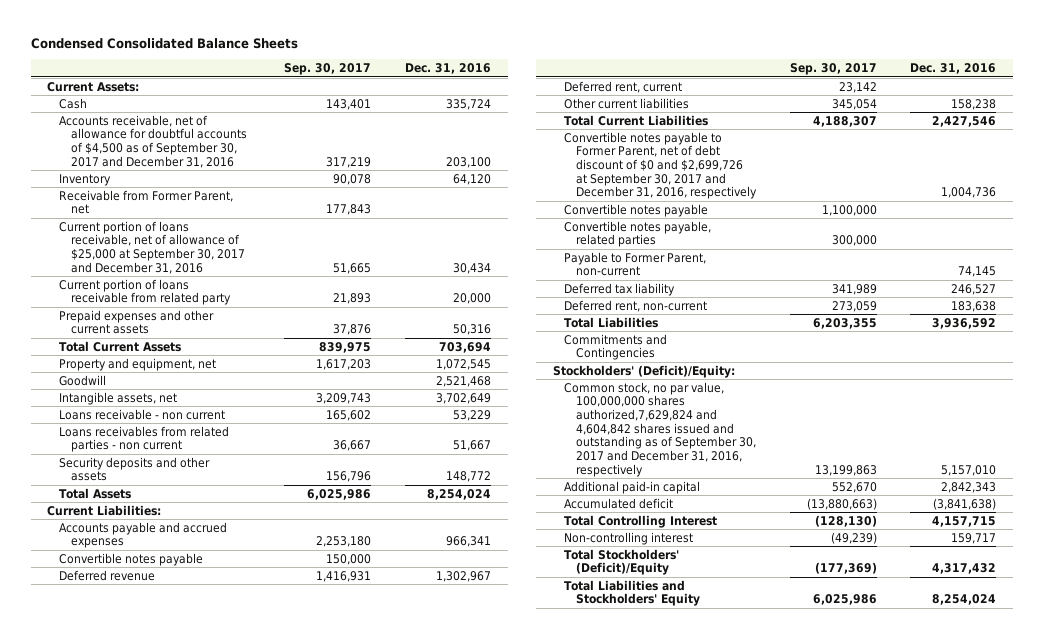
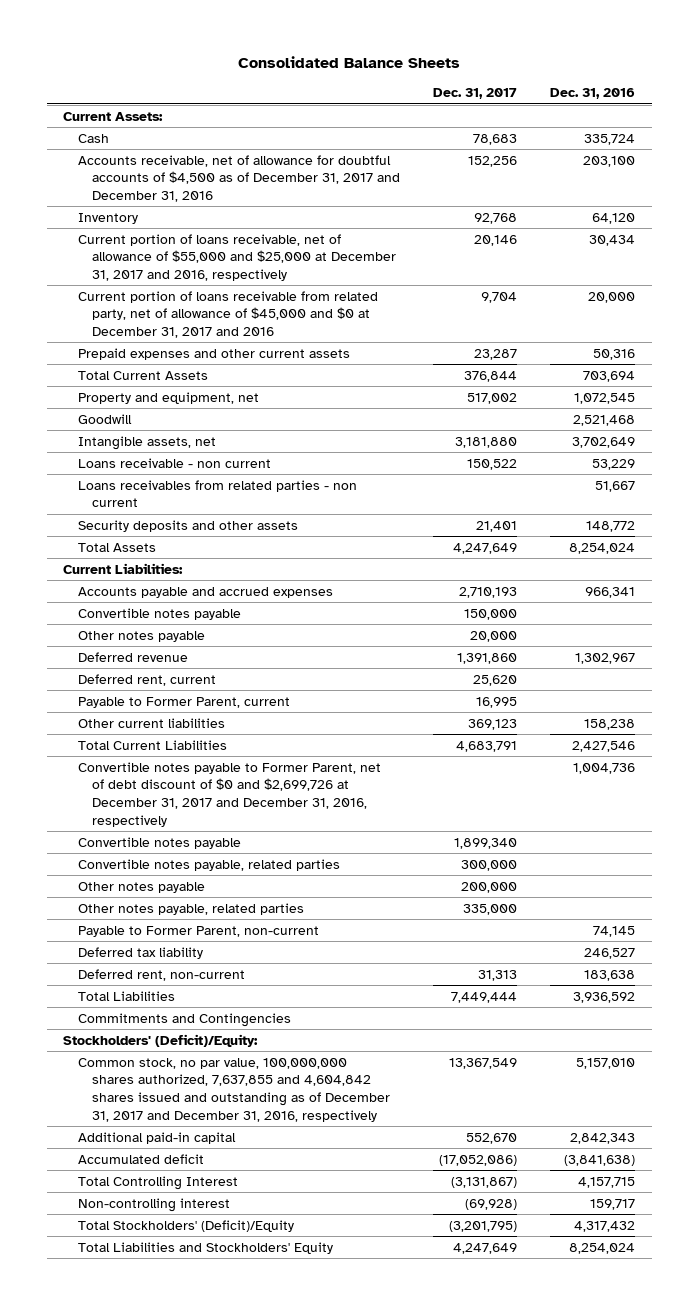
[30,38,298,50] Condensed Consolidated Balance Sheets -> [238,56,461,69] Consolidated Balance Sheets
[284,63,372,76] Sep. 30, 2017 -> none
none -> [433,88,518,100] Dec. 31, 2017
[59,114,247,168] Accounts receivable, net of allowance for doubtful accounts of $4,500 as of September 30, 2017 and December 31, 2016 -> [77,154,401,203] Accounts receivable, net of allowance for doubtful accounts of $4,500 as of December 31, 2017 and December 31, 2016
[59,189,234,215] Receivable from Former Parent, net -> none
[59,220,245,274] Current portion of loans receivable, net of allowance of $25,000 at September 30, 2017 and December 31, 2016 -> [77,233,397,282] Current portion of loans receivable, net of allowance of $55,000 and $25,000 at December 31, 2017 and 2016, respectively
[59,278,231,306] Current portion of loans receivable from related party -> [77,290,378,339] Current portion of loans receivable from related party, net of allowance of $45,000 and $0 at December 31, 2017 and 2016
none -> [77,630,205,642] Other notes payable
none -> [77,696,290,708] Payable to Former Parent, current
[564,131,758,200] Convertible notes payable to Former Parent, net of debt discount of $0 and $2,699,726 at September 30, 2017 and December 31, 2016, respectively -> [77,761,381,827] Convertible notes payable to Former Parent, net of debt discount of $0 and $2,699,726 at December 31, 2017 and December 31, 2016, respectively
none -> [77,881,205,893] Other notes payable
none -> [77,902,304,915] Other notes payable, related parties
[564,381,757,477] Common stock, no par value, 100,000,000 shares authorized,7,629,824 and 4,604,842 shares issued and outstanding as of September 30, 2017 and December 31, 2016, respectively -> [77,1057,391,1122] Common stock, no par value, 100,000,000 shares authorized, 7,637,855 and 4,604,842 shares issued and outstanding as of December 31, 2017 and December 31, 2016, respectively

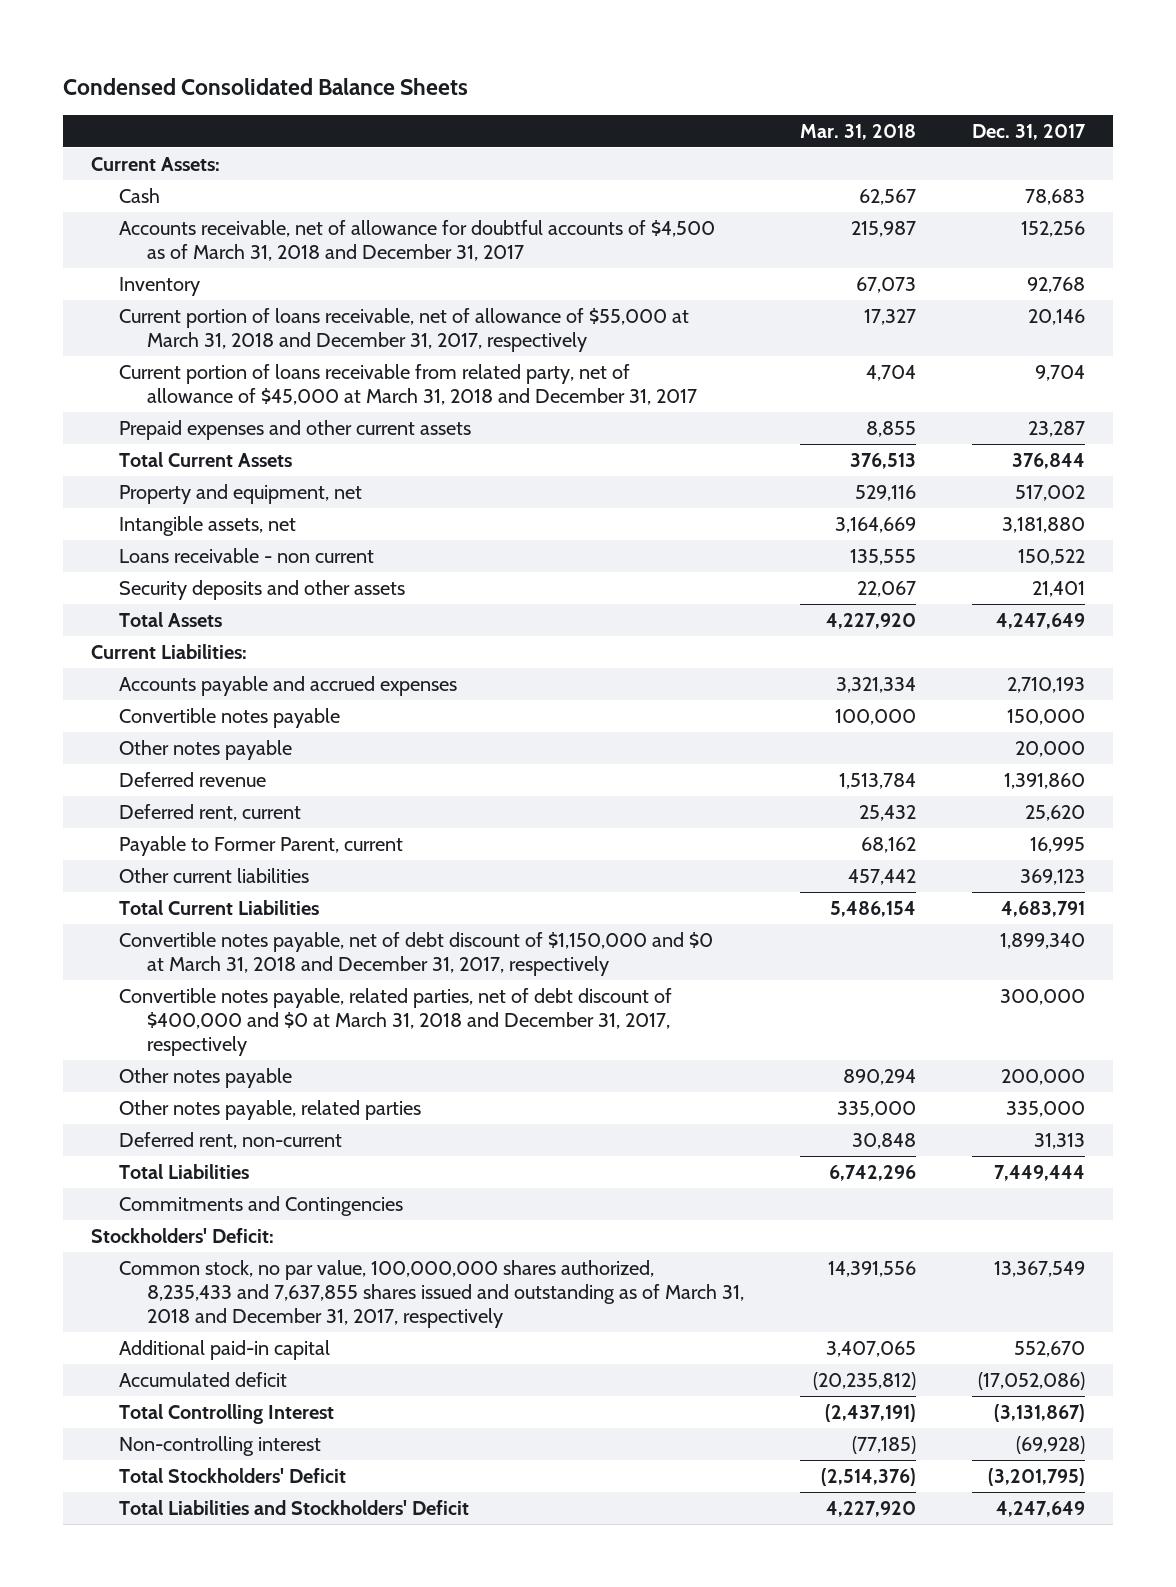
[238,56,461,69] Consolidated Balance Sheets -> [63,77,469,95] Condensed Consolidated Balance Sheets
[550,88,636,100] Dec. 31, 2016 -> none
none -> [800,123,917,140] Mar. 31, 2018
[77,154,401,203] Accounts receivable, net of allowance for doubtful accounts of $4,500 as of December 31, 2017 and December 31, 2016 -> [119,220,716,261] Accounts receivable, net of allowance for doubtful accounts of $4,500 as of March 31, 2018 and December 31, 2017
[77,233,397,282] Current portion of loans receivable, net of allowance of $55,000 and $25,000 at December 31, 2017 and 2016, respectively -> [119,308,690,352] Current portion of loans receivable, net of allowance of $55,000 at March 31, 2018 and December 31, 2017, respectively
[77,290,378,339] Current portion of loans receivable from related party, net of allowance of $45,000 and $0 at December 31, 2017 and 2016 -> [119,364,698,405] Current portion of loans receivable from related party, net of allowance of $45,000 at March 31, 2018 and December 31, 2017
[77,413,132,424] Goodwill -> none
[77,479,357,508] Loans receivables from related parties - non current -> none
[77,761,381,827] Convertible notes payable to Former Parent, net of debt discount of $0 and $2,699,726 at December 31, 2017 and December 31, 2016, respectively -> none
[77,836,241,849] Convertible notes payable -> [119,932,714,976] Convertible notes payable, net of debt discount of $1,150,000 and $0 at March 31, 2018 and December 31, 2017, respectively
[77,858,340,871] Convertible notes payable, related parties -> [119,988,673,1056] Convertible notes payable, related parties, net of debt discount of $400,000 and $0 at March 31, 2018 and December 31, 2017, respectively
[77,925,319,937] Payable to Former Parent, non-current -> none
[77,946,203,959] Deferred tax liability -> none
[63,1033,259,1047] Stockholders' (Deficit)/Equity: -> [91,1228,275,1244] Stockholders' Deficit:
[77,1057,391,1122] Common stock, no par value, 100,000,000 shares authorized, 7,637,855 and 4,604,842 shares issued and outstanding as of December 31, 2017 and December 31, 2016, respectively -> [119,1260,745,1328] Common stock, no par value, 100,000,000 shares authorized, 8,235,433 and 7,637,855 shares issued and outstanding as of March 31, 2018 and December 31, 2017, respectively
[77,1219,294,1232] Total Stockholders' (Deficit)/Equity -> [119,1468,347,1484] Total Stockholders' Deficit
[77,1241,333,1254] Total Liabilities and Stockholders' Equity -> [119,1500,470,1516] Total Liabilities and Stockholders' Deficit

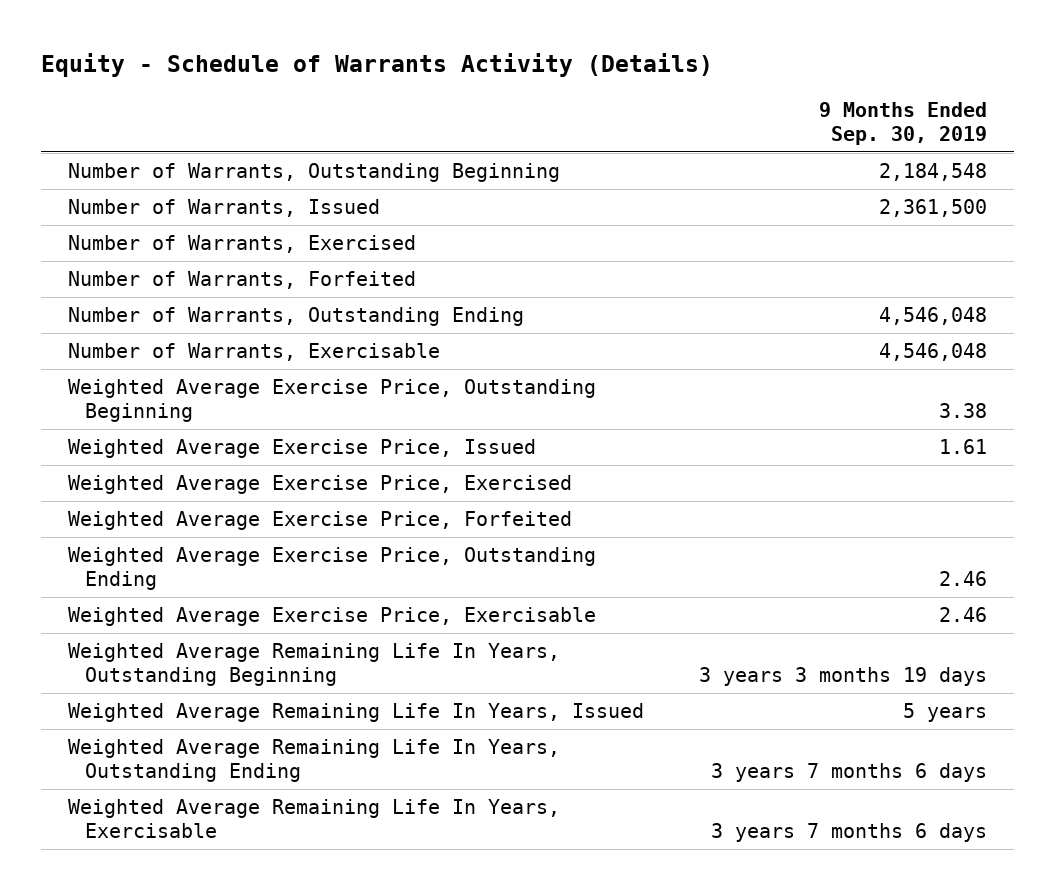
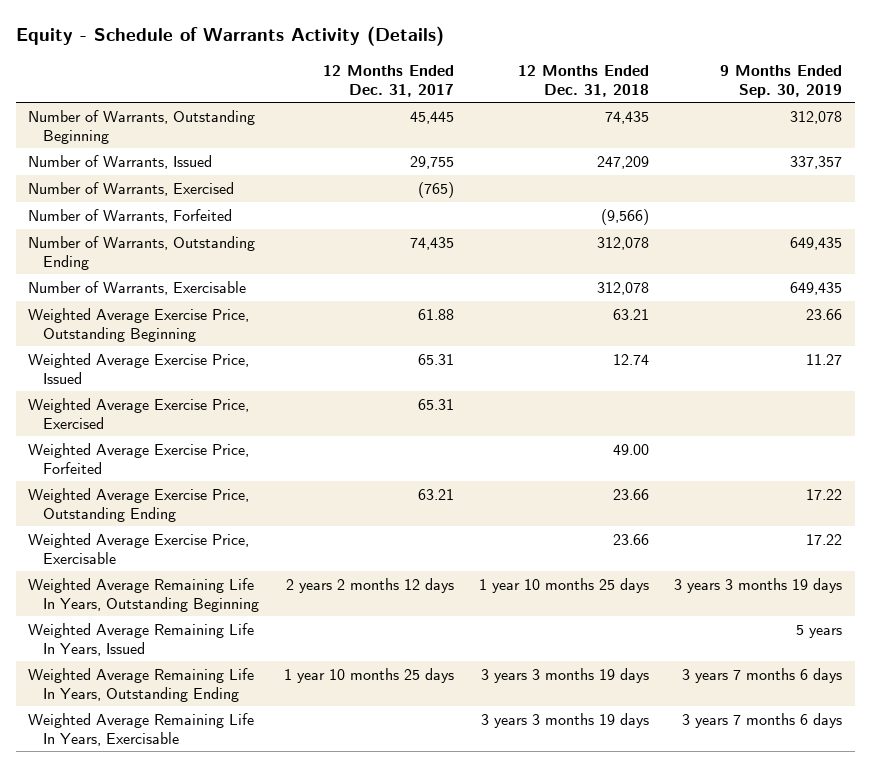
none -> [323,65,455,97] 12 Months Ended Dec. 31, 2017
none -> [518,65,650,97] 12 Months Ended Dec. 31, 2018
[878,163,987,182] 2,184,548 -> [790,110,843,124] 312,078
[878,199,987,218] 2,361,500 -> [790,155,843,169] 337,357
[878,307,987,326] 4,546,048 -> [790,236,843,250] 649,435
[878,343,987,362] 4,546,048 -> [790,281,843,295] 649,435
[938,403,987,419] 3.38 -> [806,308,843,320] 23.66
[938,439,987,455] 1.61 -> [806,353,843,365] 11.27
[938,571,987,587] 2.46 -> [806,488,843,500] 17.22
[938,607,987,623] 2.46 -> [806,533,843,545] 17.22

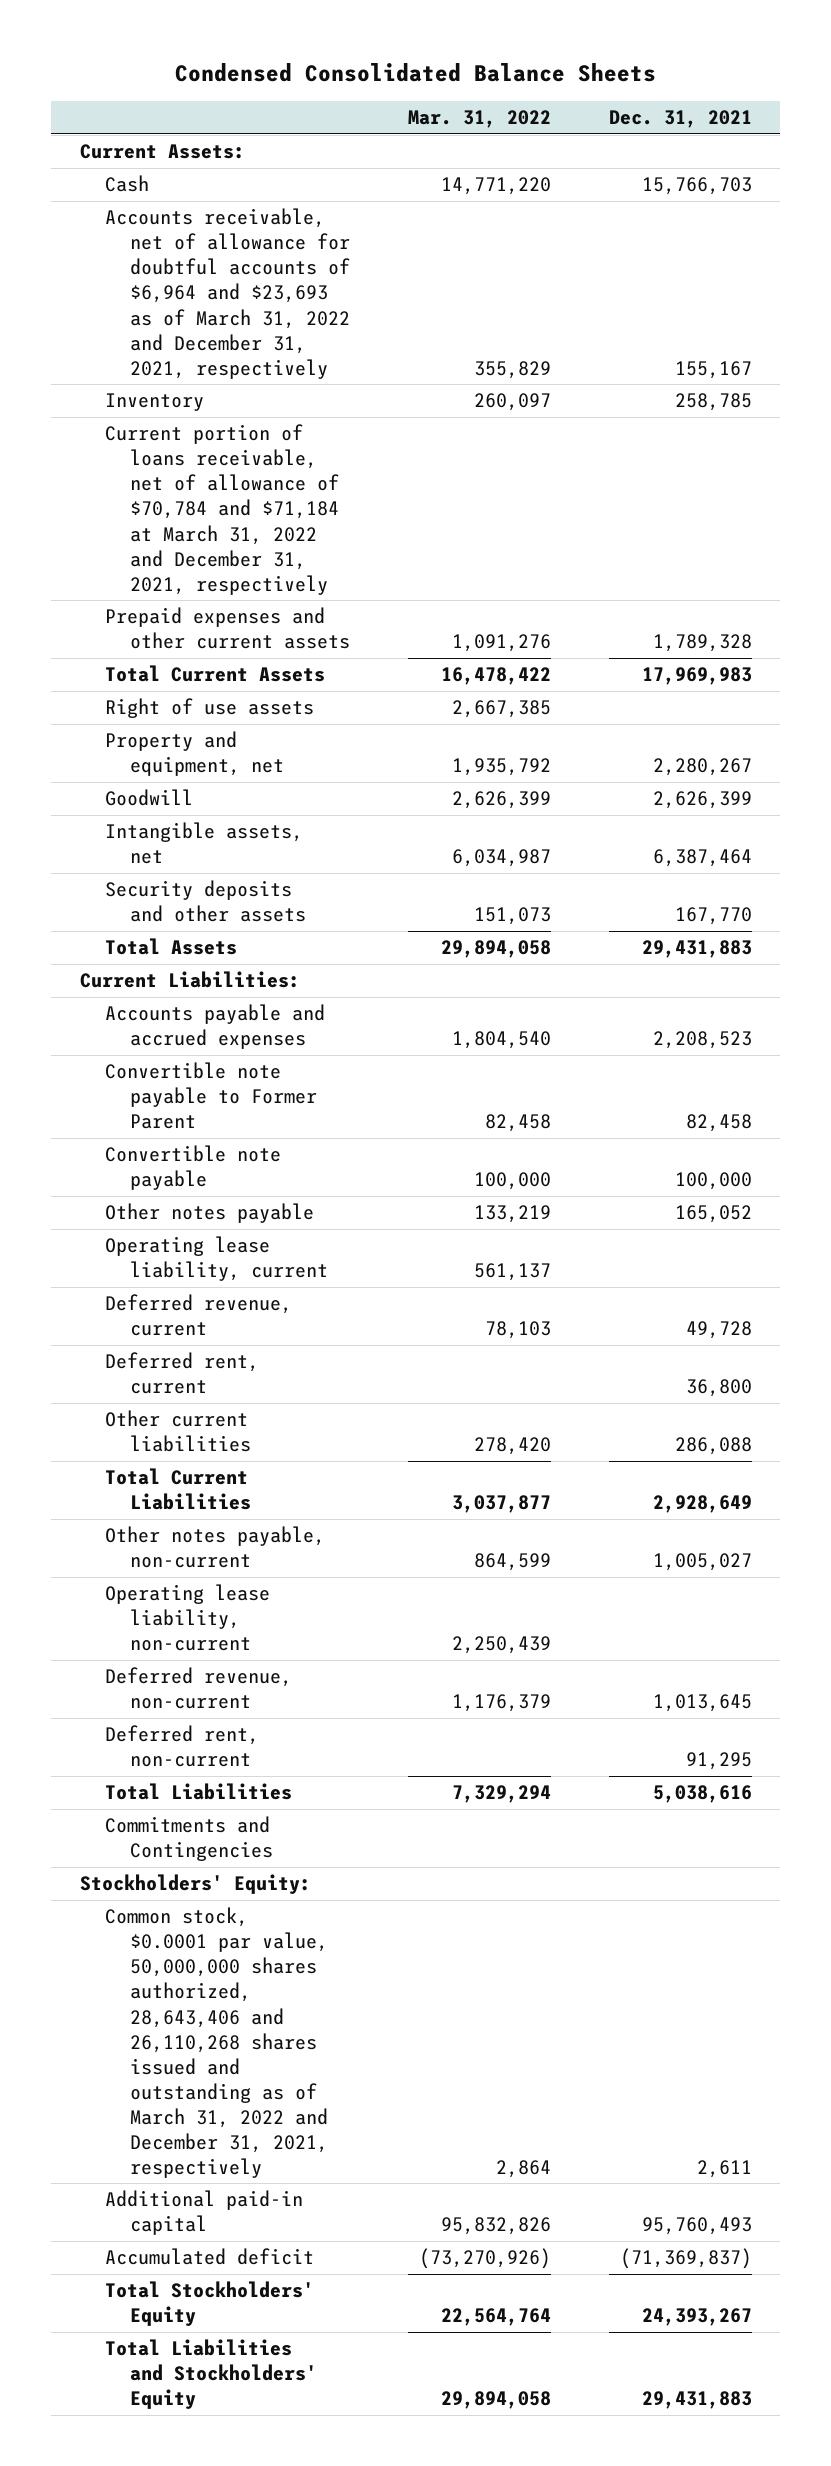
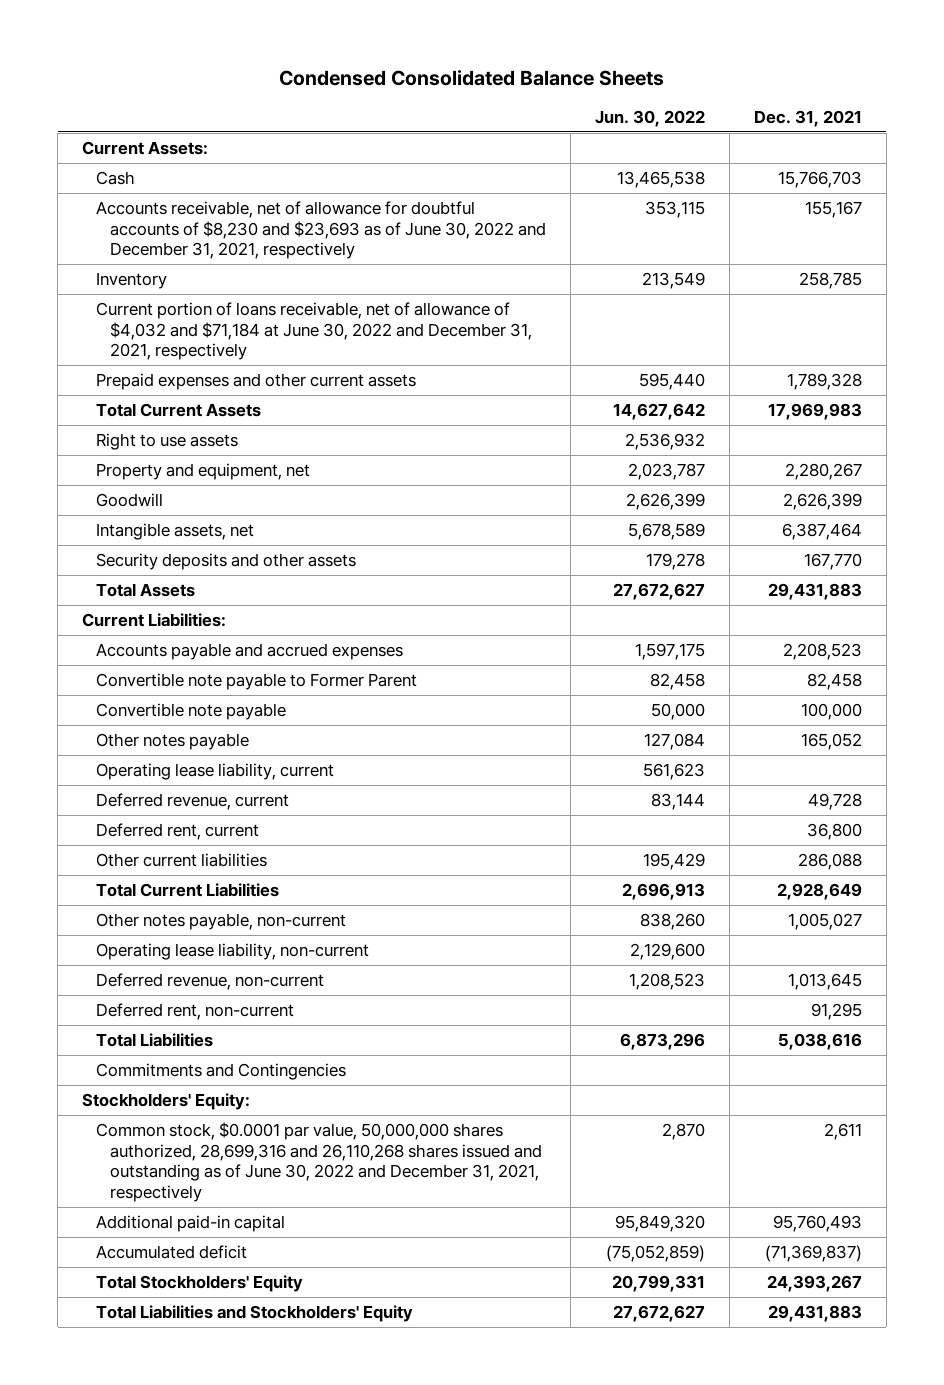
[407,110,551,129] Mar. 31, 2022 -> none
none -> [595,110,706,128] Jun. 30, 2022
[104,208,351,379] Accounts receivable, net of allowance for doubtful accounts of $6,964 and $23,693 as of March 31, 2022 and December 31, 2021, respectively -> [96,201,547,260] Accounts receivable, net of allowance for doubtful accounts of $8,230 and $23,693 as of June 30, 2022 and December 31, 2021, respectively
[104,424,340,595] Current portion of loans receivable, net of allowance of $70,784 and $71,184 at March 31, 2022 and December 31, 2021, respectively -> [96,302,533,361] Current portion of loans receivable, net of allowance of $4,032 and $71,184 at June 30, 2022 and December 31, 2021, respectively
[104,698,314,719] Right of use assets -> [96,433,239,451] Right to use assets
[104,1907,329,2178] Common stock, $0.0001 par value, 50,000,000 shares authorized, 28,643,406 and 26,110,268 shares issued and outstanding as of March 31, 2022 and December 31, 2021, respectively -> [96,1122,543,1202] Common stock, $0.0001 par value, 50,000,000 shares authorized, 28,699,316 and 26,110,268 shares issued and outstanding as of June 30, 2022 and December 31, 2021, respectively

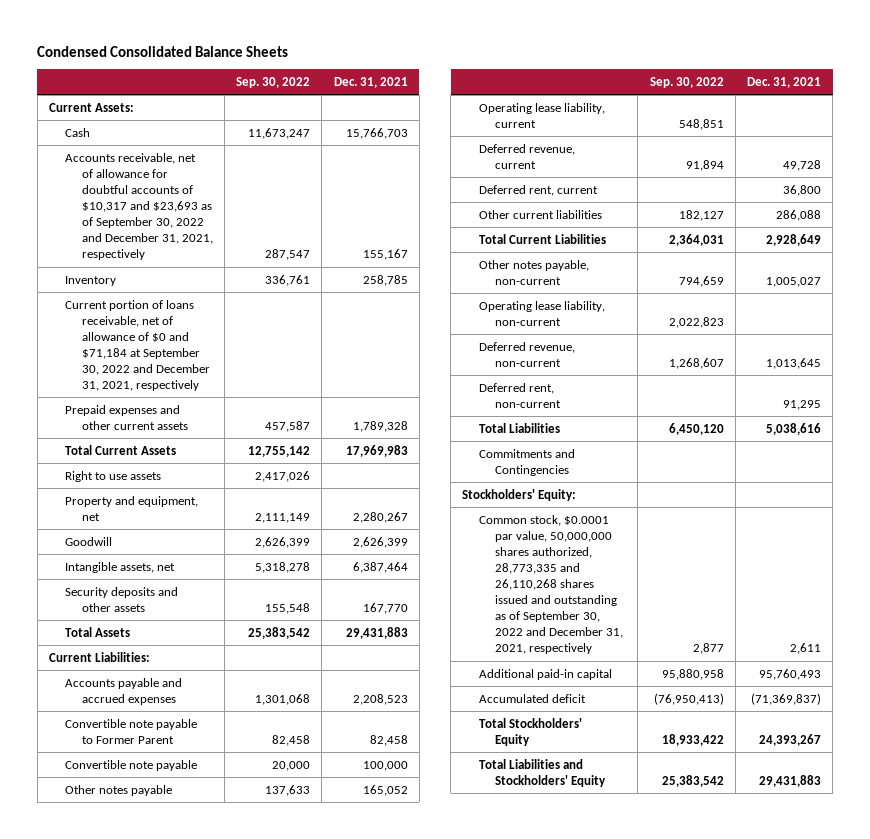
[595,110,706,128] Jun. 30, 2022 -> none
none -> [236,76,311,88] Sep. 30, 2022
[96,201,547,260] Accounts receivable, net of allowance for doubtful accounts of $8,230 and $23,693 as of June 30, 2022 and December 31, 2021, respectively -> [65,152,213,261] Accounts receivable, net of allowance for doubtful accounts of $10,317 and $23,693 as of September 30, 2022 and December 31, 2021, respectively
[96,302,533,361] Current portion of loans receivable, net of allowance of $4,032 and $71,184 at June 30, 2022 and December 31, 2021, respectively -> [65,299,210,391] Current portion of loans receivable, net of allowance of $0 and $71,184 at September 30, 2022 and December 31, 2021, respectively
[96,1122,543,1202] Common stock, $0.0001 par value, 50,000,000 shares authorized, 28,699,316 and 26,110,268 shares issued and outstanding as of June 30, 2022 and December 31, 2021, respectively -> [478,514,624,655] Common stock, $0.0001 par value, 50,000,000 shares authorized, 28,773,335 and 26,110,268 shares issued and outstanding as of September 30, 2022 and December 31, 2021, respectively

